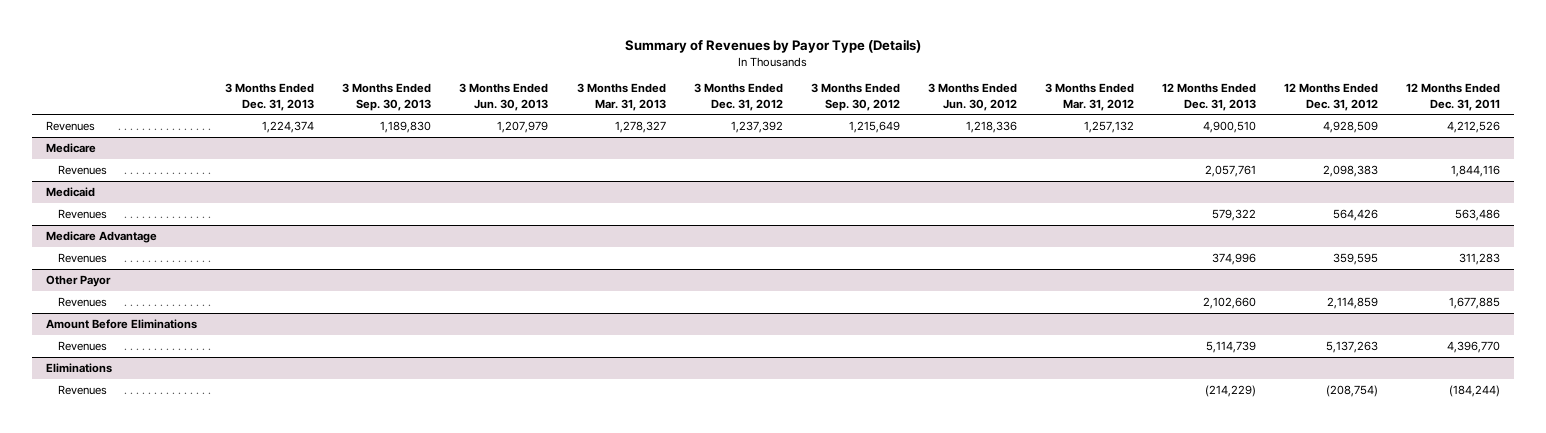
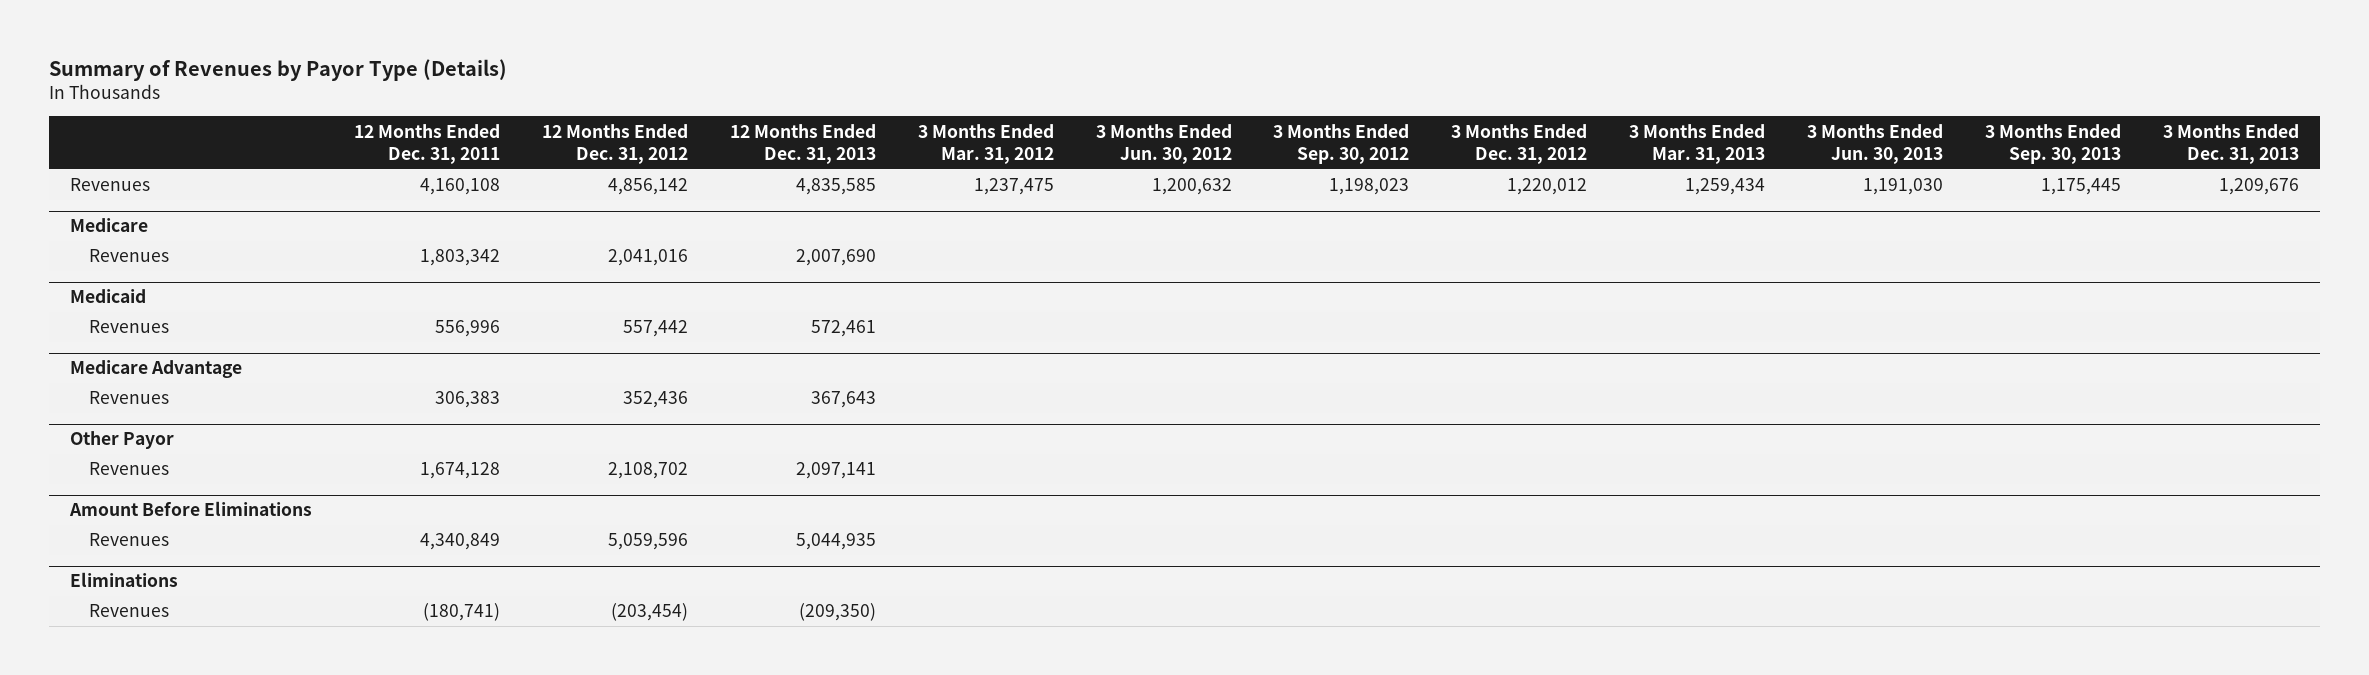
[262,120,315,133] 1,224,374 -> [2219,178,2300,196] 1,209,676
[380,120,432,133] 1,189,830 -> [2041,178,2122,196] 1,175,445
[497,120,549,133] 1,207,979 -> [1863,178,1944,196] 1,191,030
[614,120,666,133] 1,278,327 -> [1685,178,1766,196] 1,259,434
[730,120,783,133] 1,237,392 -> [1507,178,1588,196] 1,220,012
[848,120,900,133] 1,215,649 -> [1329,178,1410,196] 1,198,023
[965,120,1017,133] 1,218,336 -> [1151,178,1232,196] 1,200,632
[1084,120,1135,133] 1,257,132 -> [973,178,1054,196] 1,237,475
[1203,120,1257,133] 4,900,510 -> [795,178,876,196] 4,835,585
[1323,120,1379,133] 4,928,509 -> [607,178,688,196] 4,856,142
[1447,120,1501,133] 4,212,526 -> [419,178,500,196] 4,160,108
[1205,164,1257,177] 2,057,761 -> [795,249,876,267] 2,007,690
[1323,164,1379,177] 2,098,383 -> [607,249,688,267] 2,041,016
[1451,164,1501,177] 1,844,116 -> [419,249,500,267] 1,803,342
[1212,208,1257,221] 579,322 -> [810,320,876,338] 572,461
[1333,208,1379,221] 564,426 -> [622,320,688,338] 557,442
[1455,208,1501,221] 563,486 -> [434,320,500,338] 556,996
[1212,252,1257,265] 374,996 -> [810,391,876,409] 367,643
[1333,252,1379,265] 359,595 -> [622,391,688,409] 352,436
[1459,252,1501,265] 311,283 -> [434,391,500,409] 306,383
[1203,296,1257,309] 2,102,660 -> [795,462,876,480] 2,097,141
[1327,296,1379,309] 2,114,859 -> [607,462,688,480] 2,108,702
[1449,296,1501,309] 1,677,885 -> [419,462,500,480] 1,674,128
[1206,340,1257,353] 5,114,739 -> [795,533,876,551] 5,044,935
[1326,340,1379,353] 5,137,263 -> [607,533,688,551] 5,059,596
[1447,340,1501,353] 4,396,770 -> [419,533,500,551] 4,340,849
[1205,384,1257,397] (214,229) -> [798,603,876,622] (209,350)
[1326,384,1379,397] (208,754) -> [610,603,688,622] (203,454)
[1449,384,1501,397] (184,244) -> [422,603,500,622] (180,741)

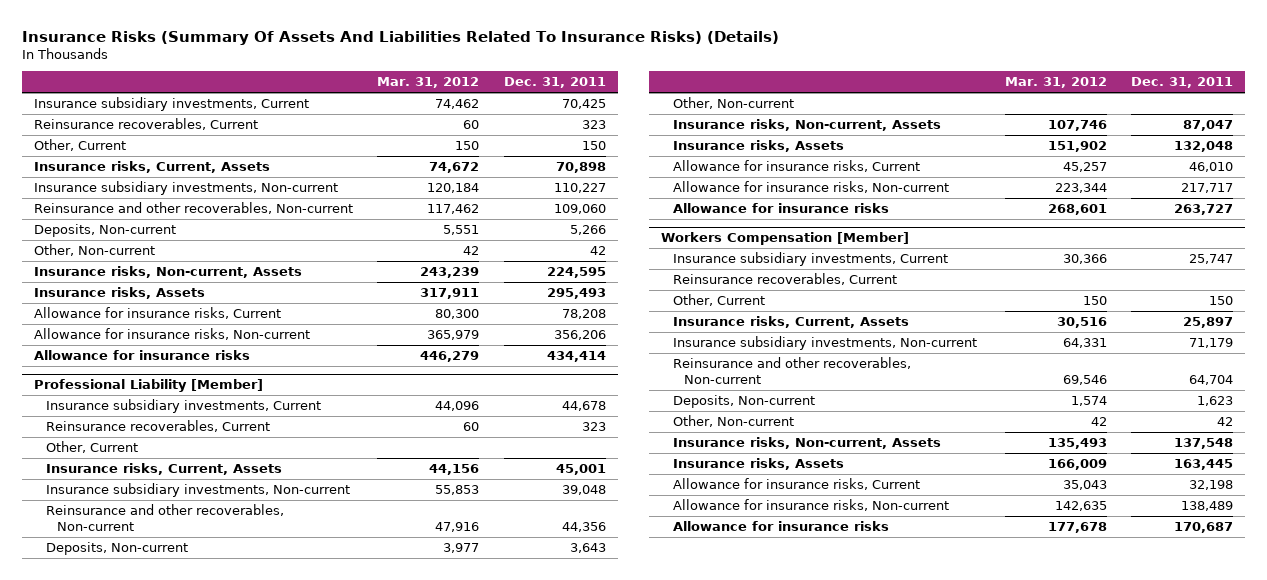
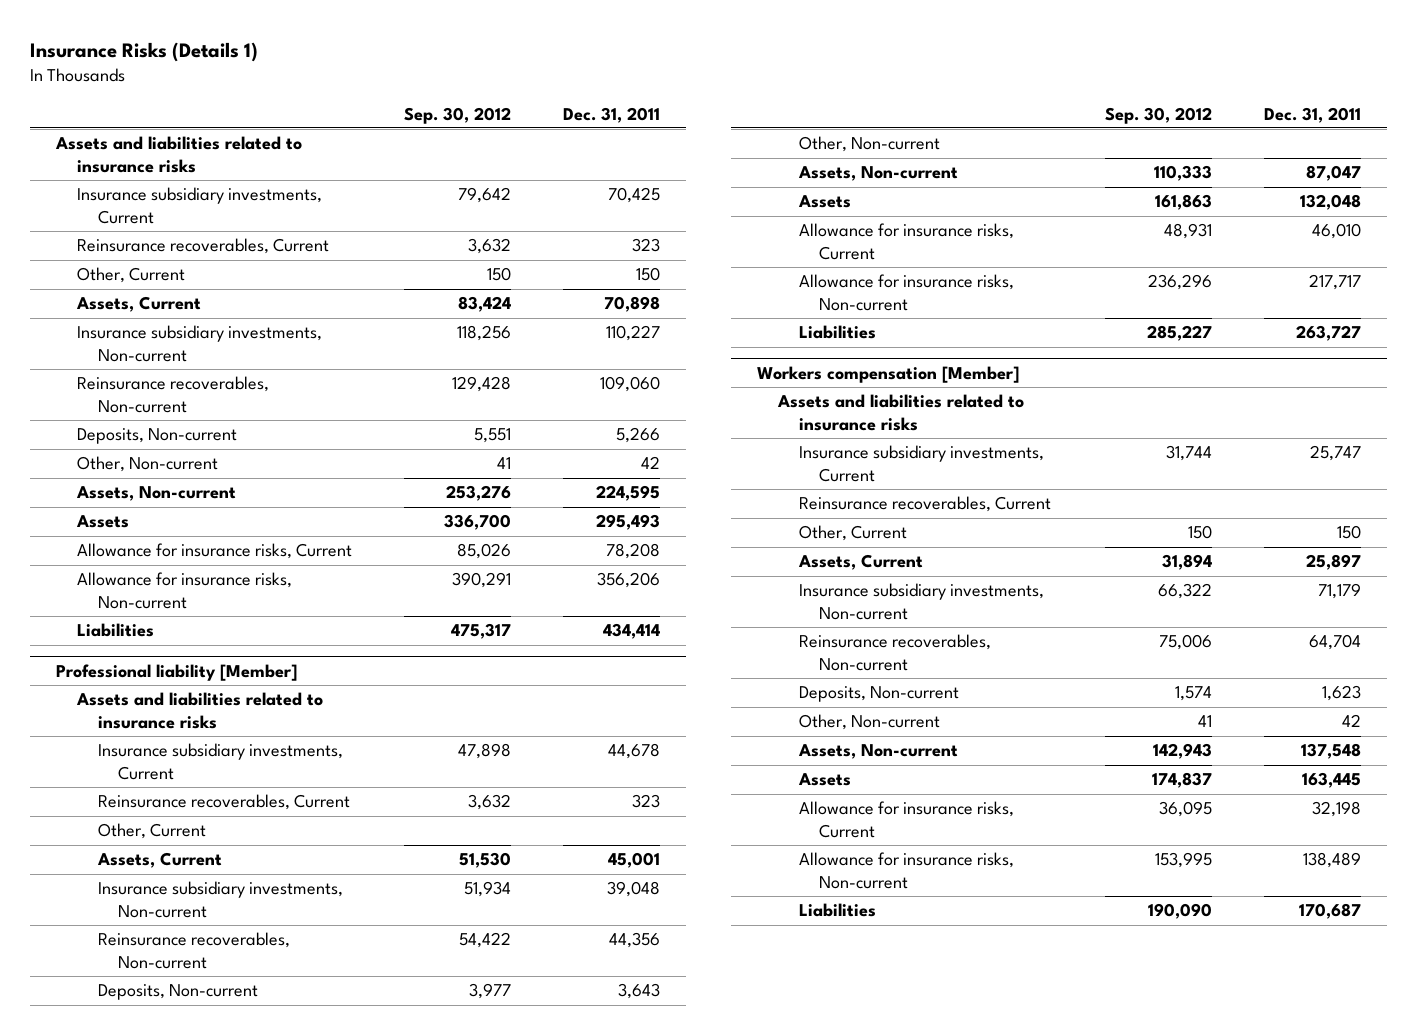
[22,30,780,45] Insurance Risks (Summary Of Assets And Liabilities Related To Insurance Risks) (Details) -> [29,42,258,63] Insurance Risks (Details 1)
[377,77,480,89] Mar. 31, 2012 -> none
none -> [403,106,511,124] Sep. 30, 2012
none -> [54,136,302,173] Assets and liabilities related to insurance risks
[34,161,271,174] Insurance risks, Current, Assets -> [75,296,201,313] Assets, Current
[34,202,354,215] Reinsurance and other recoverables, Non-current -> [76,376,269,413] Reinsurance recoverables, Non-current
[34,266,303,279] Insurance risks, Non-current, Assets -> [75,486,236,502] Assets, Non-current
[34,287,206,300] Insurance risks, Assets -> [75,515,129,529] Assets
[34,350,251,361] Allowance for insurance risks -> [76,623,154,638] Liabilities
[34,379,264,393] Professional Liability [Member] -> [55,663,297,681] Professional liability [Member]
none -> [75,692,323,729] Assets and liabilities related to insurance risks
[45,463,282,476] Insurance risks, Current, Assets -> [96,852,222,869] Assets, Current
[45,504,284,532] Reinsurance and other recoverables, Non-current -> [97,932,290,969] Reinsurance recoverables, Non-current
[672,119,941,132] Insurance risks, Non-current, Assets -> [797,166,958,182] Assets, Non-current
[672,140,844,153] Insurance risks, Assets -> [797,195,851,209] Assets
[672,203,889,214] Allowance for insurance risks -> [798,325,876,340] Liabilities
[661,232,910,246] Workers Compensation [Member] -> [756,365,1019,383] Workers compensation [Member]
none -> [776,394,1024,431] Assets and liabilities related to insurance risks
[672,316,909,329] Insurance risks, Current, Assets -> [797,554,923,571] Assets, Current
[672,357,911,385] Reinsurance and other recoverables, Non-current -> [798,634,991,671] Reinsurance recoverables, Non-current
[672,437,941,450] Insurance risks, Non-current, Assets -> [797,744,958,760] Assets, Non-current
[672,458,844,471] Insurance risks, Assets -> [797,773,851,787] Assets
[672,521,889,532] Allowance for insurance risks -> [798,903,876,918] Liabilities

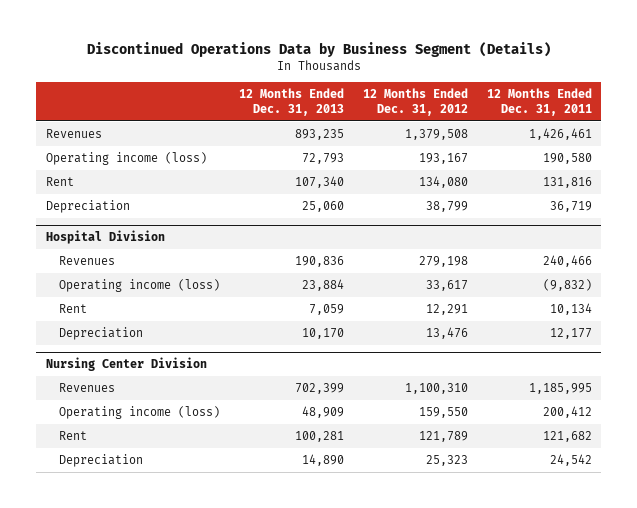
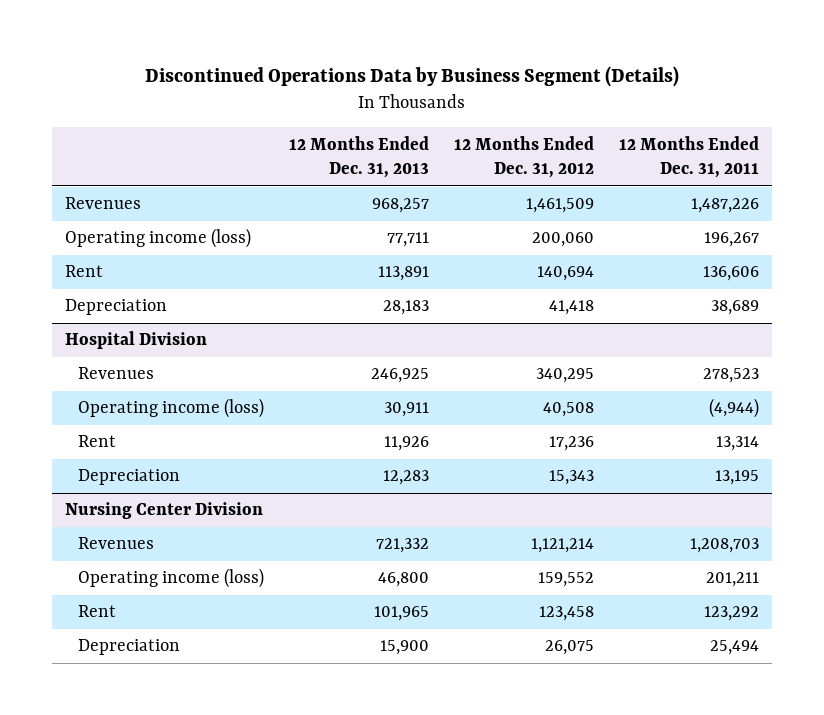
[294,128,344,140] 893,235 -> [372,198,430,214] 968,257
[404,128,468,140] 1,379,508 -> [526,198,595,214] 1,461,509
[528,127,592,140] 1,426,461 -> [691,198,760,214] 1,487,226
[301,152,344,164] 72,793 -> [387,232,430,248] 77,711
[418,152,468,164] 193,167 -> [532,232,595,248] 200,060
[542,152,592,164] 190,580 -> [704,232,760,248] 196,267
[294,175,344,188] 107,340 -> [378,266,430,282] 113,891
[418,175,468,188] 134,080 -> [537,266,595,282] 140,694
[542,176,592,188] 131,816 -> [703,266,760,282] 136,606
[301,200,344,212] 25,060 -> [383,300,430,316] 28,183
[425,200,468,212] 38,799 -> [549,300,595,316] 41,418
[549,200,592,212] 36,719 -> [711,300,760,316] 38,689
[294,255,344,267] 190,836 -> [371,368,430,384] 246,925
[418,255,468,267] 279,198 -> [536,368,595,384] 340,295
[542,254,592,267] 240,466 -> [703,368,760,384] 278,523
[301,278,344,291] 23,884 -> [384,402,430,418] 30,911
[425,279,468,291] 33,617 -> [543,402,595,418] 40,508
[542,278,592,291] (9,832) -> [709,398,760,419] (4,944)
[308,303,344,315] 7,059 -> [384,436,430,452] 11,926
[425,303,468,315] 12,291 -> [549,436,595,452] 17,236
[549,302,592,315] 10,134 -> [716,436,760,452] 13,314
[301,327,344,339] 10,170 -> [383,470,430,486] 12,283
[425,326,468,339] 13,476 -> [549,470,595,486] 15,343
[549,327,592,339] 12,177 -> [715,470,760,486] 13,195
[294,382,344,394] 702,399 -> [376,538,430,554] 721,332
[404,382,468,394] 1,100,310 -> [531,538,595,554] 1,121,214
[528,382,592,394] 1,185,995 -> [690,538,760,554] 1,208,703
[301,405,344,418] 48,909 -> [378,572,430,588] 46,800
[418,406,468,418] 159,550 -> [538,572,595,588] 159,552
[542,405,592,418] 200,412 -> [706,572,760,588] 201,211
[294,430,344,442] 100,281 -> [374,606,430,622] 101,965
[418,430,468,442] 121,789 -> [539,606,595,622] 123,458
[542,430,592,442] 121,682 -> [704,606,760,622] 123,292
[301,453,344,466] 14,890 -> [380,640,430,656] 15,900
[425,454,468,466] 25,323 -> [545,640,595,656] 26,075
[549,453,592,466] 24,542 -> [710,640,760,656] 25,494

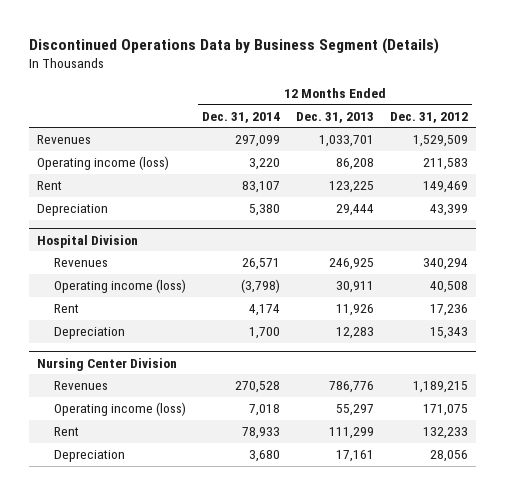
[619,135,760,179] 12 Months Ended Dec. 31, 2011 -> none
none -> [202,111,281,123] Dec. 31, 2014
[372,198,430,214] 968,257 -> [319,135,375,148] 1,033,701
[526,198,595,214] 1,461,509 -> [413,135,469,148] 1,529,509
[387,232,430,248] 77,711 -> [336,158,375,171] 86,208
[532,232,595,248] 200,060 -> [423,158,469,171] 211,583
[378,266,430,282] 113,891 -> [329,181,375,194] 123,225
[537,266,595,282] 140,694 -> [423,181,469,194] 149,469
[383,300,430,316] 28,183 -> [336,204,375,217] 29,444
[549,300,595,316] 41,418 -> [430,204,469,217] 43,399
[536,368,595,384] 340,295 -> [423,258,469,271] 340,294
[376,538,430,554] 721,332 -> [329,381,375,394] 786,776
[531,538,595,554] 1,121,214 -> [413,381,469,394] 1,189,215
[378,572,430,588] 46,800 -> [336,404,375,417] 55,297
[538,572,595,588] 159,552 -> [423,404,469,417] 171,075
[374,606,430,622] 101,965 -> [329,427,375,440] 111,299
[539,606,595,622] 123,458 -> [423,427,469,440] 132,233
[380,640,430,656] 15,900 -> [336,450,375,463] 17,161
[545,640,595,656] 26,075 -> [430,450,469,463] 28,056

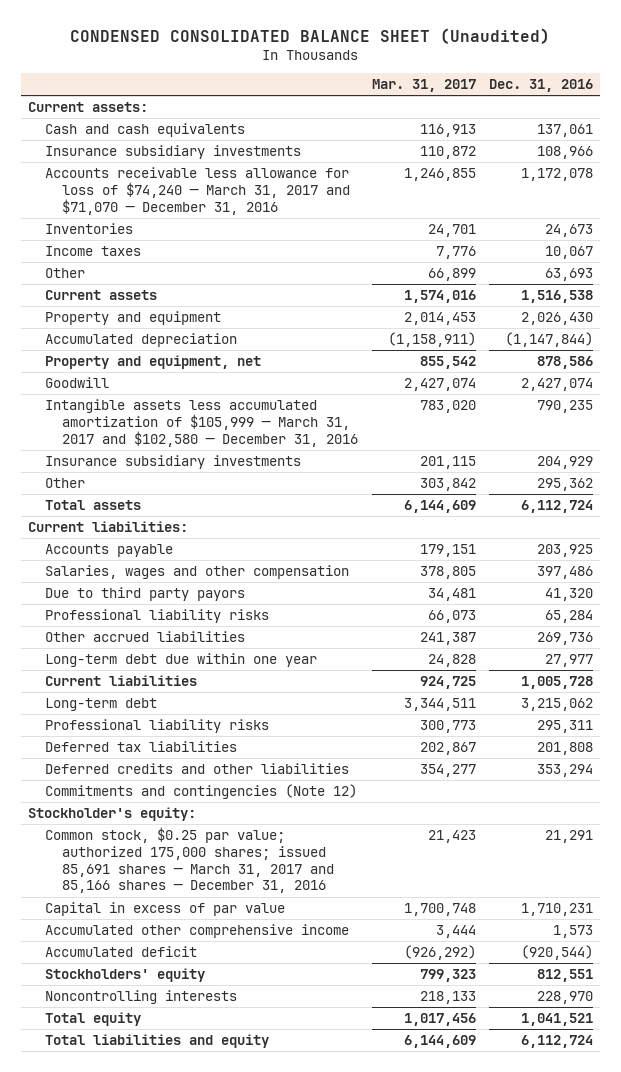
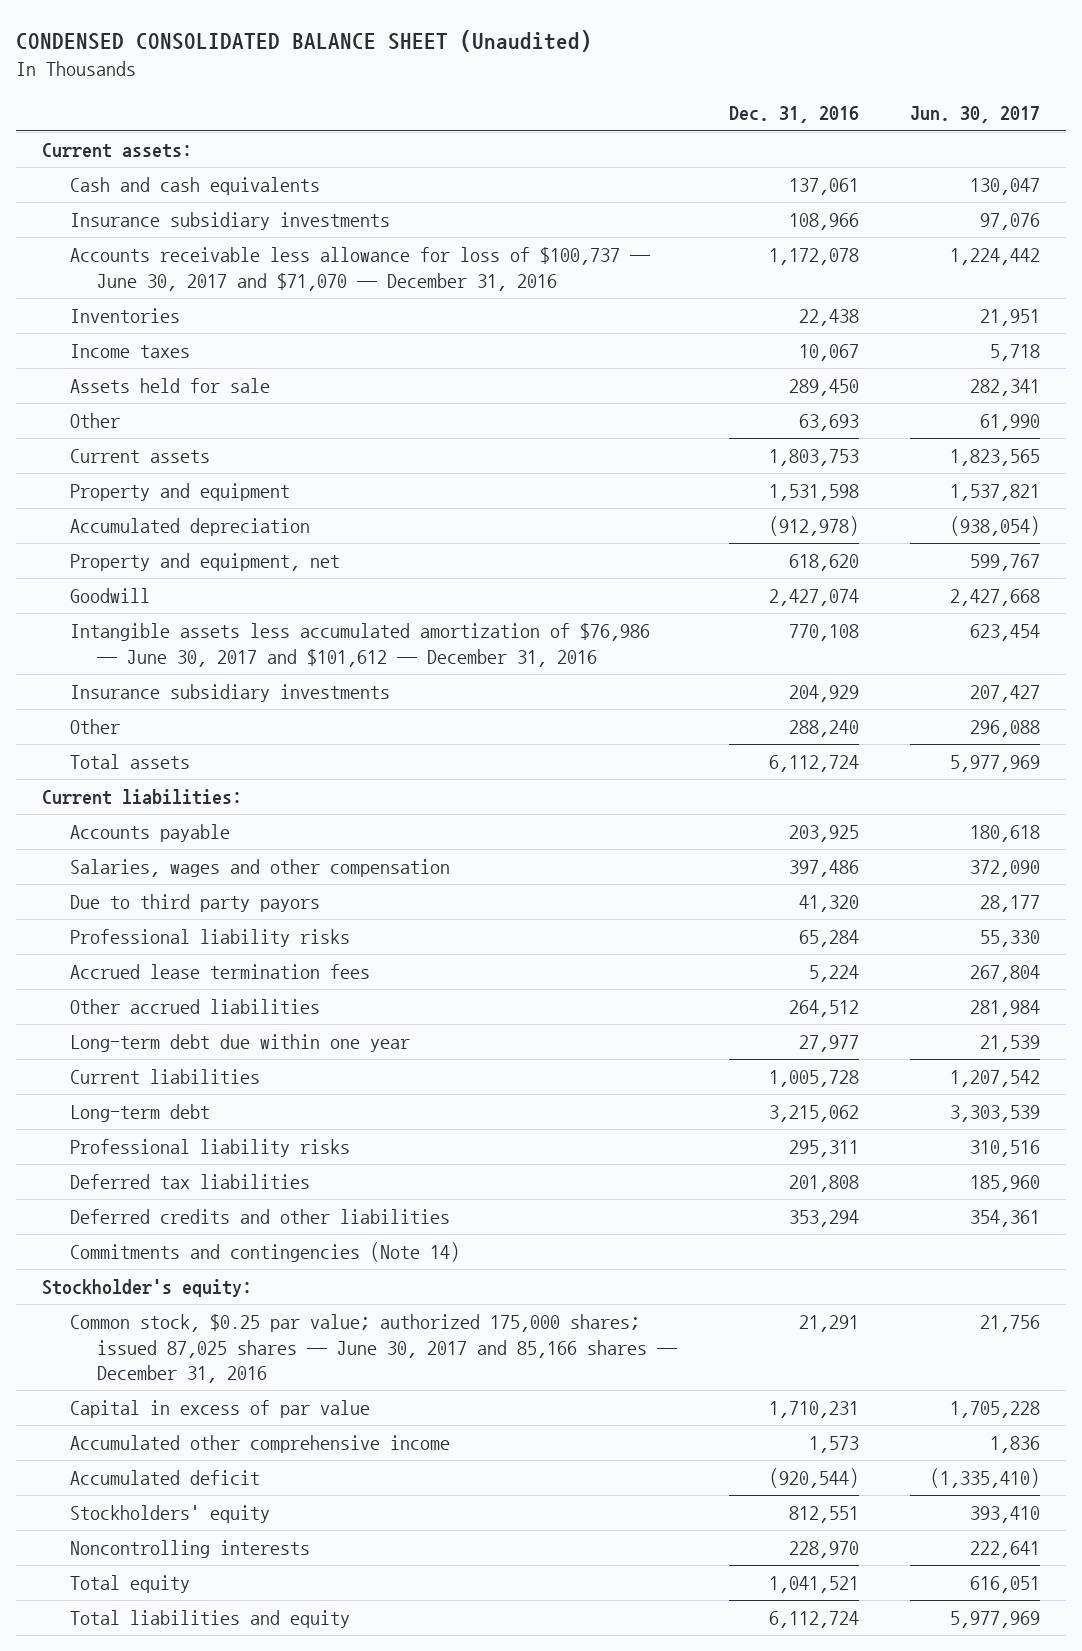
[371,79,476,93] Mar. 31, 2017 -> none
none -> [910,106,1041,124] Jun. 30, 2017
[45,167,351,215] Accounts receivable less allowance for loss of $74,240 ─ March 31, 2017 and $71,070 ─ December 31, 2016 -> [69,247,650,291] Accounts receivable less allowance for loss of $100,737 ─ June 30, 2017 and $71,070 ─ December 31, 2016
[545,224,594,238] 24,673 -> [798,309,859,327] 22,438
none -> [69,378,270,394] Assets held for sale
[521,290,594,304] 1,516,538 -> [768,449,859,467] 1,803,753
[521,312,594,326] 2,026,430 -> [768,484,859,502] 1,531,598
[505,332,594,348] (1,147,844) -> [768,516,859,537] (912,978)
[537,356,594,370] 878,586 -> [788,554,859,572] 618,620
[45,399,359,447] Intangible assets less accumulated amortization of $105,999 ─ March 31, 2017 and $102,580 ─ December 31, 2016 -> [69,623,650,667] Intangible assets less accumulated amortization of $76,986 ─ June 30, 2017 and $101,612 ─ December 31, 2016
[537,400,594,414] 790,235 -> [788,624,859,642] 770,108
[537,478,594,492] 295,362 -> [788,720,859,738] 288,240
none -> [69,964,370,980] Accrued lease termination fees
[537,632,594,646] 269,736 -> [788,1000,859,1018] 264,512
[45,784,358,800] Commitments and contingencies (Note 12) -> [69,1242,460,1263] Commitments and contingencies (Note 14)
[45,827,335,894] Common stock, $0.25 par value; authorized 175,000 shares; issued 85,691 shares ─ March 31, 2017 and 85,166 shares ─ December 31, 2016 -> [69,1314,677,1384] Common stock, $0.25 par value; authorized 175,000 shares; issued 87,025 shares ─ June 30, 2017 and 85,166 shares ─ December 31, 2016

